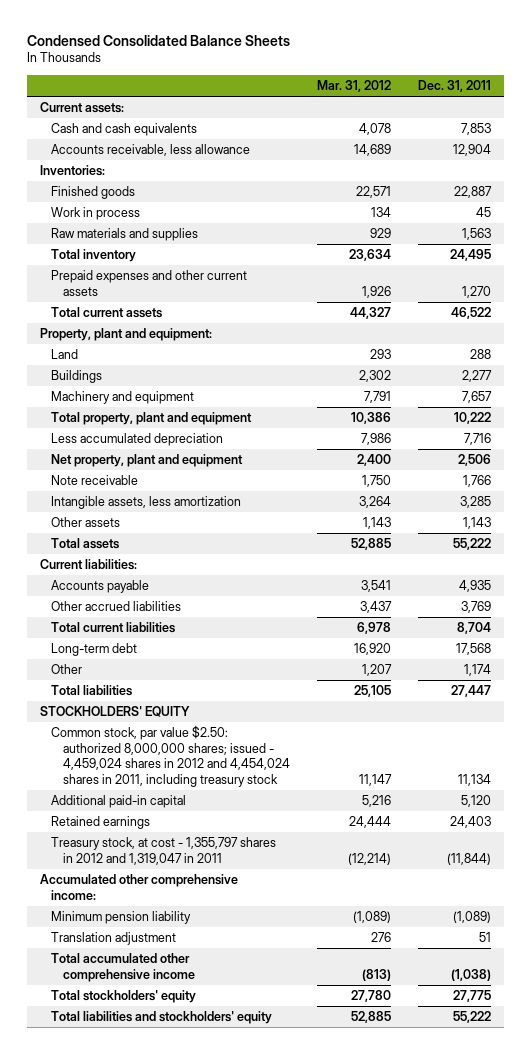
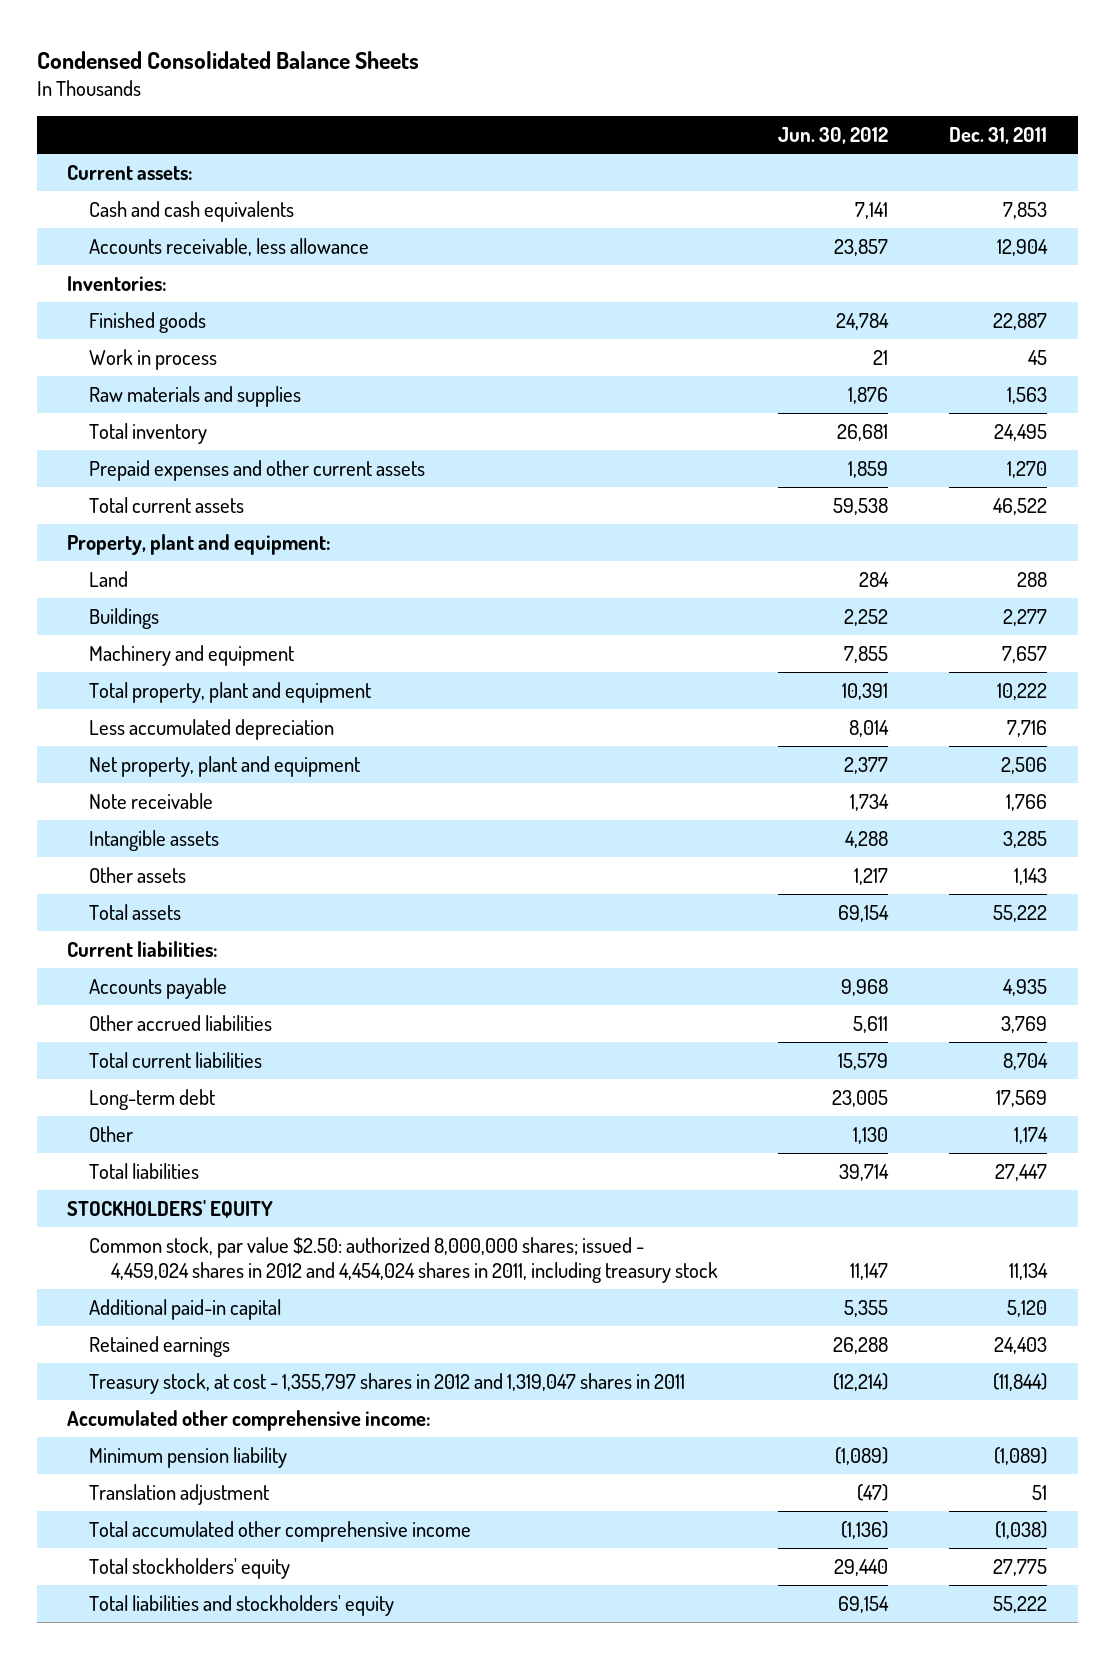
[316,80,391,93] Mar. 31, 2012 -> none
none -> [778,127,889,145] Jun. 30, 2012
[51,496,242,510] Intangible assets, less amortization -> [89,829,220,851] Intangible assets
[455,643,491,656] 17,568 -> [996,1089,1048,1107] 17,569
[51,837,277,865] Treasury stock, at cost - 1,355,797 shares in 2012 and 1,319,047 in 2011 -> [89,1372,686,1394] Treasury stock, at cost - 1,355,797 shares in 2012 and 1,319,047 shares in 2011

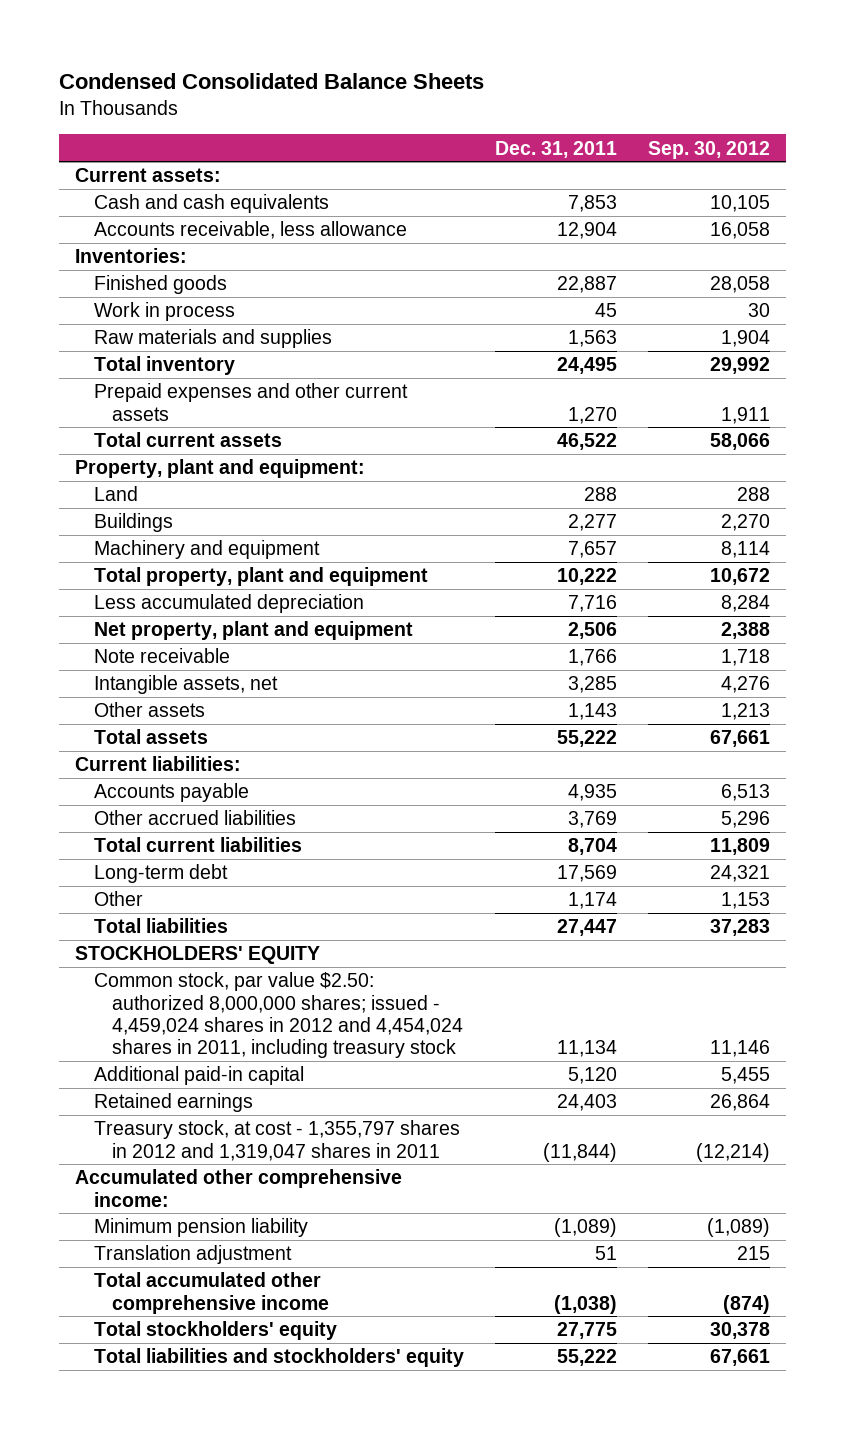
[778,127,889,145] Jun. 30, 2012 -> none
none -> [648,140,771,159] Sep. 30, 2012
[89,829,220,851] Intangible assets -> [93,675,278,695] Intangible assets, net

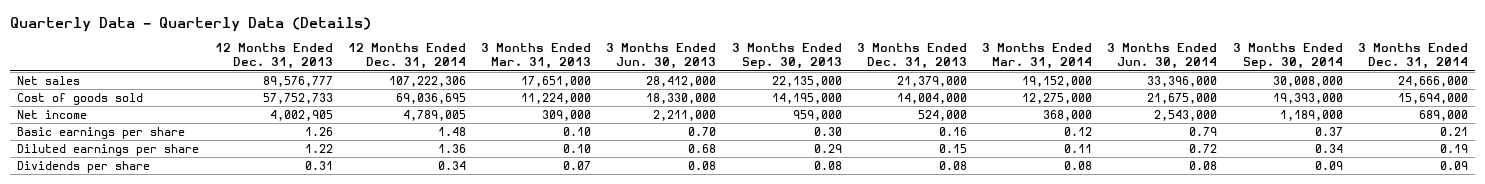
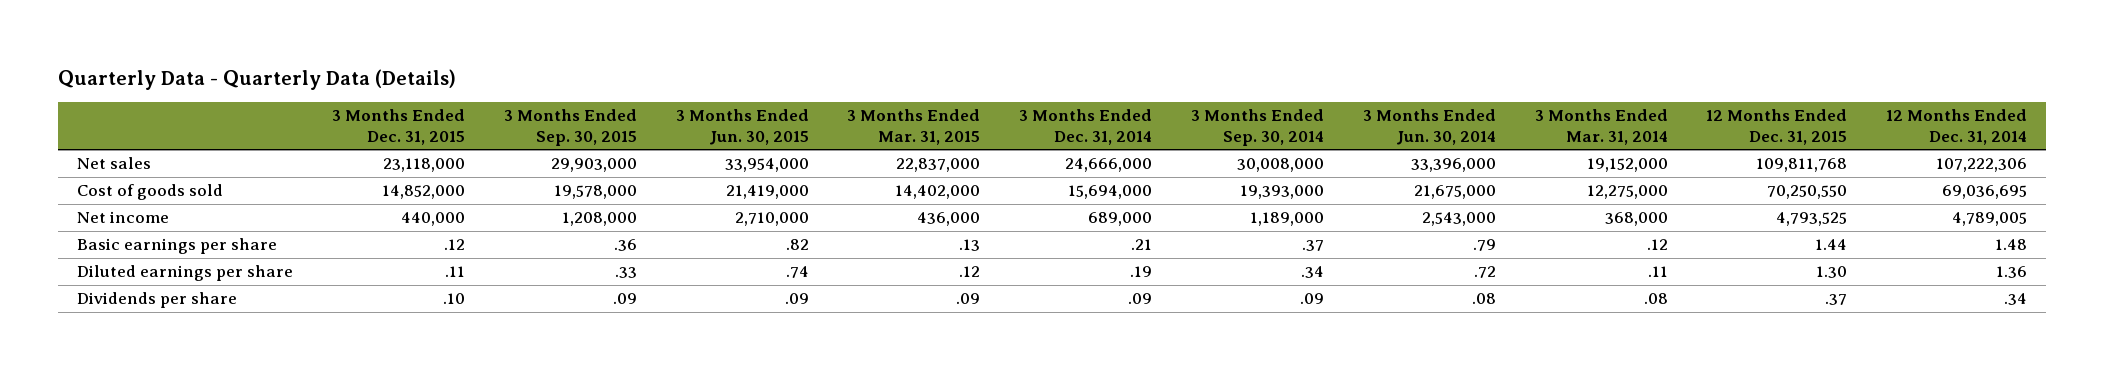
[214,43,333,70] 12 Months Ended Dec. 31, 2013 -> none
[481,43,592,70] 3 Months Ended Mar. 31, 2013 -> none
[606,43,717,70] 3 Months Ended Jun. 30, 2013 -> none
[731,43,842,70] 3 Months Ended Sep. 30, 2013 -> none
[856,43,967,70] 3 Months Ended Dec. 31, 2013 -> none
none -> [332,109,466,145] 3 Months Ended Dec. 31, 2015
none -> [503,109,637,146] 3 Months Ended Sep. 30, 2015
none -> [675,109,809,145] 3 Months Ended Jun. 30, 2015
none -> [847,109,981,145] 3 Months Ended Mar. 31, 2015
none -> [1706,109,1848,145] 12 Months Ended Dec. 31, 2015
[1064,126,1093,136] 0.12 -> [1646,239,1668,251] .12
[1189,126,1218,136] 0.79 -> [1472,239,1496,252] .79
[1314,126,1343,136] 0.37 -> [1301,240,1324,252] .37
[1439,126,1468,136] 0.21 -> [1131,239,1153,251] .21
[1064,143,1093,153] 0.11 -> [1647,266,1668,278] .11
[1189,143,1218,153] 0.72 -> [1473,266,1496,279] .72
[1314,143,1343,153] 0.34 -> [1300,266,1324,279] .34
[1439,143,1468,153] 0.19 -> [1130,266,1153,278] .19
[437,160,466,170] 0.34 -> [2004,293,2028,306] .34
[1064,160,1093,170] 0.08 -> [1643,293,1668,305] .08
[1189,160,1218,170] 0.08 -> [1471,293,1496,305] .08
[1314,160,1343,170] 0.09 -> [1299,293,1324,305] .09
[1439,160,1468,170] 0.09 -> [1128,293,1153,305] .09

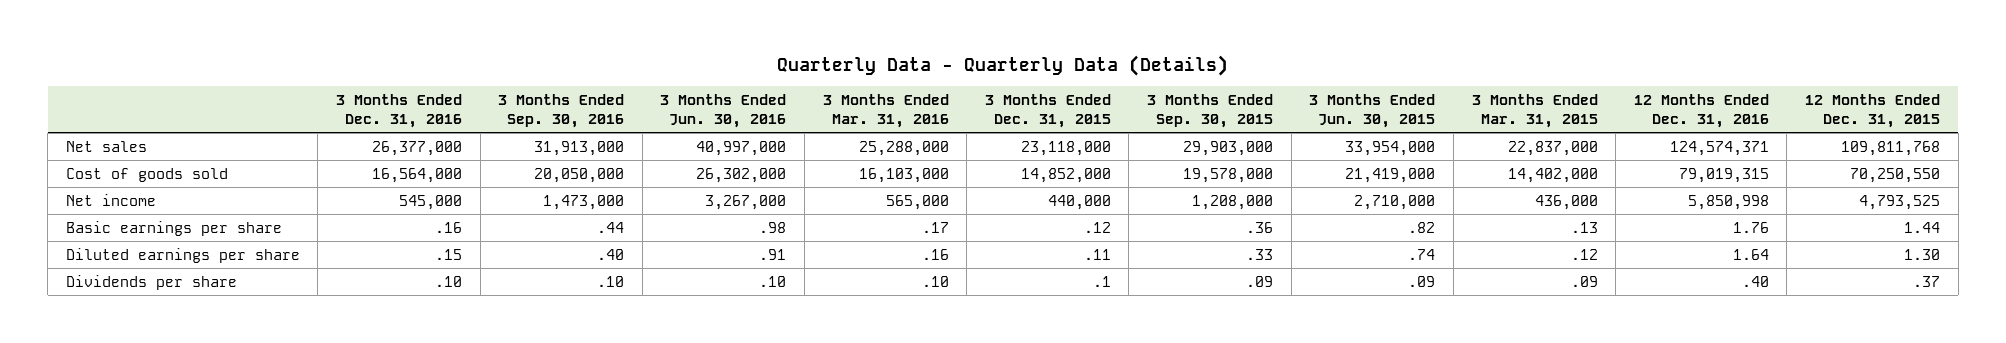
[1019,109,1153,145] 3 Months Ended Dec. 31, 2014 -> none
[1190,109,1324,146] 3 Months Ended Sep. 30, 2014 -> none
[1362,109,1496,145] 3 Months Ended Jun. 30, 2014 -> none
[1534,109,1668,145] 3 Months Ended Mar. 31, 2014 -> none
[1886,109,2028,145] 12 Months Ended Dec. 31, 2014 -> none
none -> [335,93,462,129] 3 Months Ended Dec. 31, 2016
none -> [498,93,625,129] 3 Months Ended Sep. 30, 2016
none -> [660,93,787,129] 3 Months Ended Jun. 30, 2016
none -> [822,93,949,129] 3 Months Ended Mar. 31, 2016
none -> [1633,93,1769,129] 12 Months Ended Dec. 31, 2016
[443,293,466,305] .10 -> [1092,275,1111,287] .1

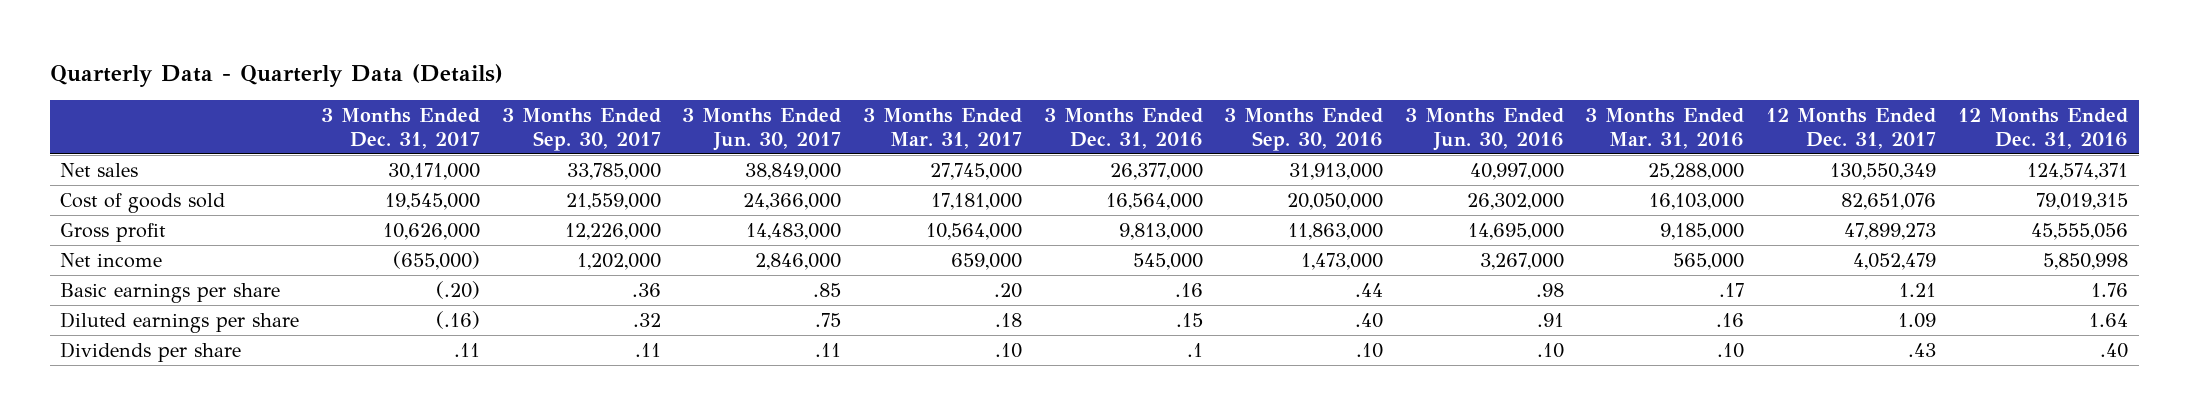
[984,93,1111,129] 3 Months Ended Dec. 31, 2015 -> none
[1147,93,1274,129] 3 Months Ended Sep. 30, 2015 -> none
[1309,93,1436,129] 3 Months Ended Jun. 30, 2015 -> none
[1471,93,1598,129] 3 Months Ended Mar. 31, 2015 -> none
[1805,93,1941,129] 12 Months Ended Dec. 31, 2015 -> none
none -> [321,108,481,149] 3 Months Ended Dec. 31, 2017
none -> [501,108,661,151] 3 Months Ended Sep. 30, 2017
none -> [682,108,842,151] 3 Months Ended Jun. 30, 2017
none -> [862,108,1022,149] 3 Months Ended Mar. 31, 2017
none -> [1766,108,1937,149] 12 Months Ended Dec. 31, 2017
none -> [60,222,167,242] Gross profit
[434,275,462,287] .10 -> [1186,342,1203,357] .1

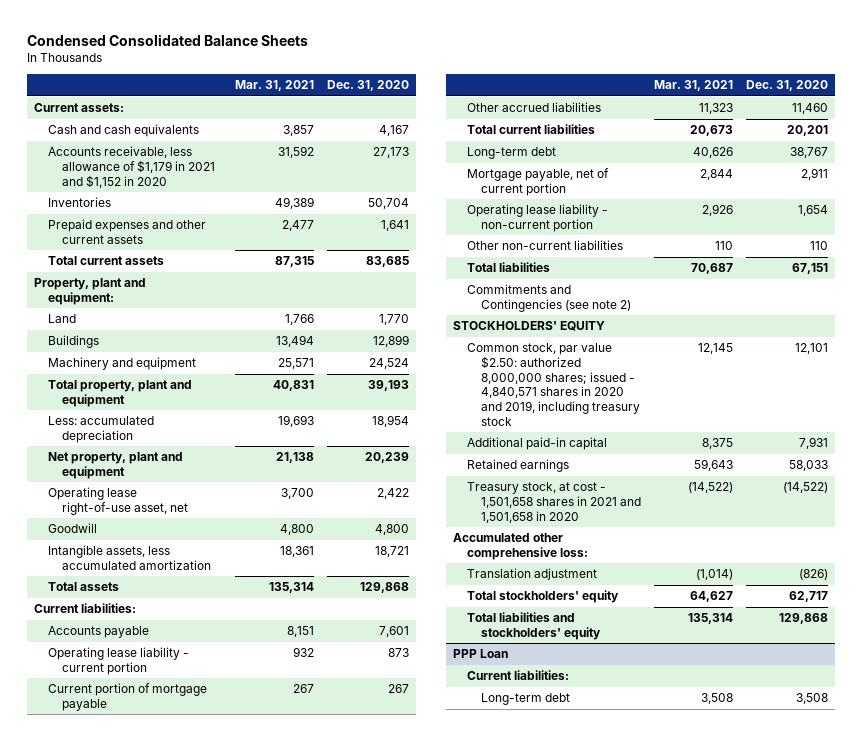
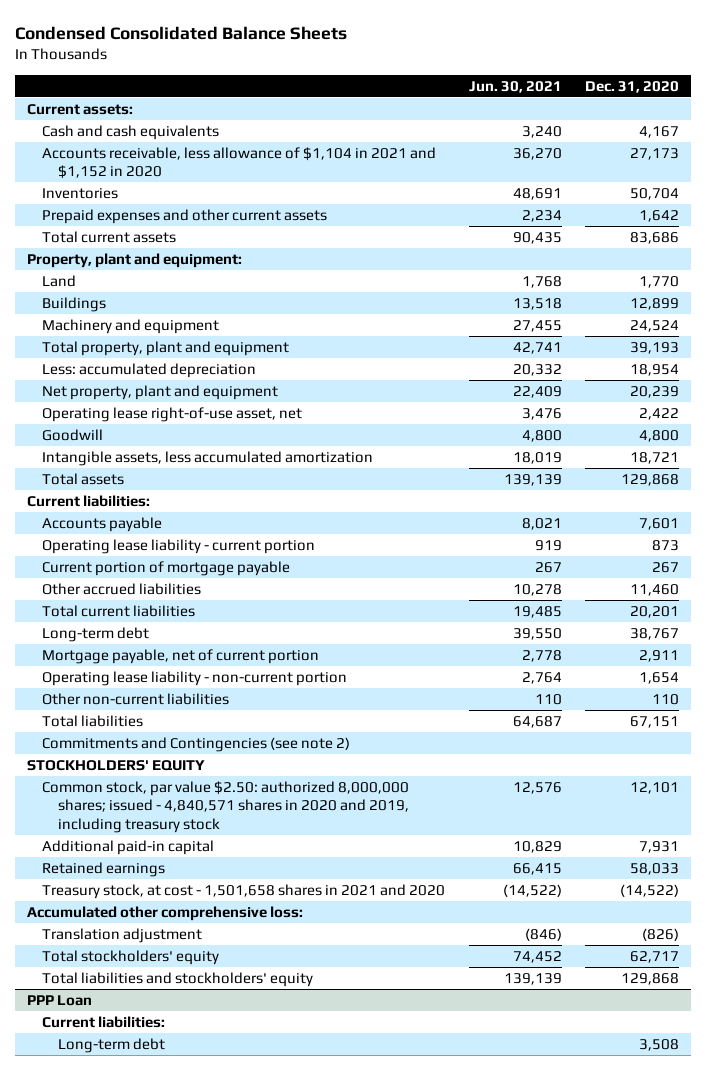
[235,80,315,92] Mar. 31, 2021 -> none
none -> [468,80,562,93] Jun. 30, 2021
[47,146,215,188] Accounts receivable, less allowance of $1,179 in 2021 and $1,152 in 2020 -> [42,147,437,180] Accounts receivable, less allowance of $1,104 in 2021 and $1,152 in 2020
[381,220,410,232] 1,641 -> [639,210,680,223] 1,642
[366,256,410,268] 83,685 -> [630,232,680,245] 83,686
[466,482,641,523] Treasury stock, at cost - 1,501,658 shares in 2021 and 1,501,658 in 2020 -> [42,884,446,900] Treasury stock, at cost - 1,501,658 shares in 2021 and 2020

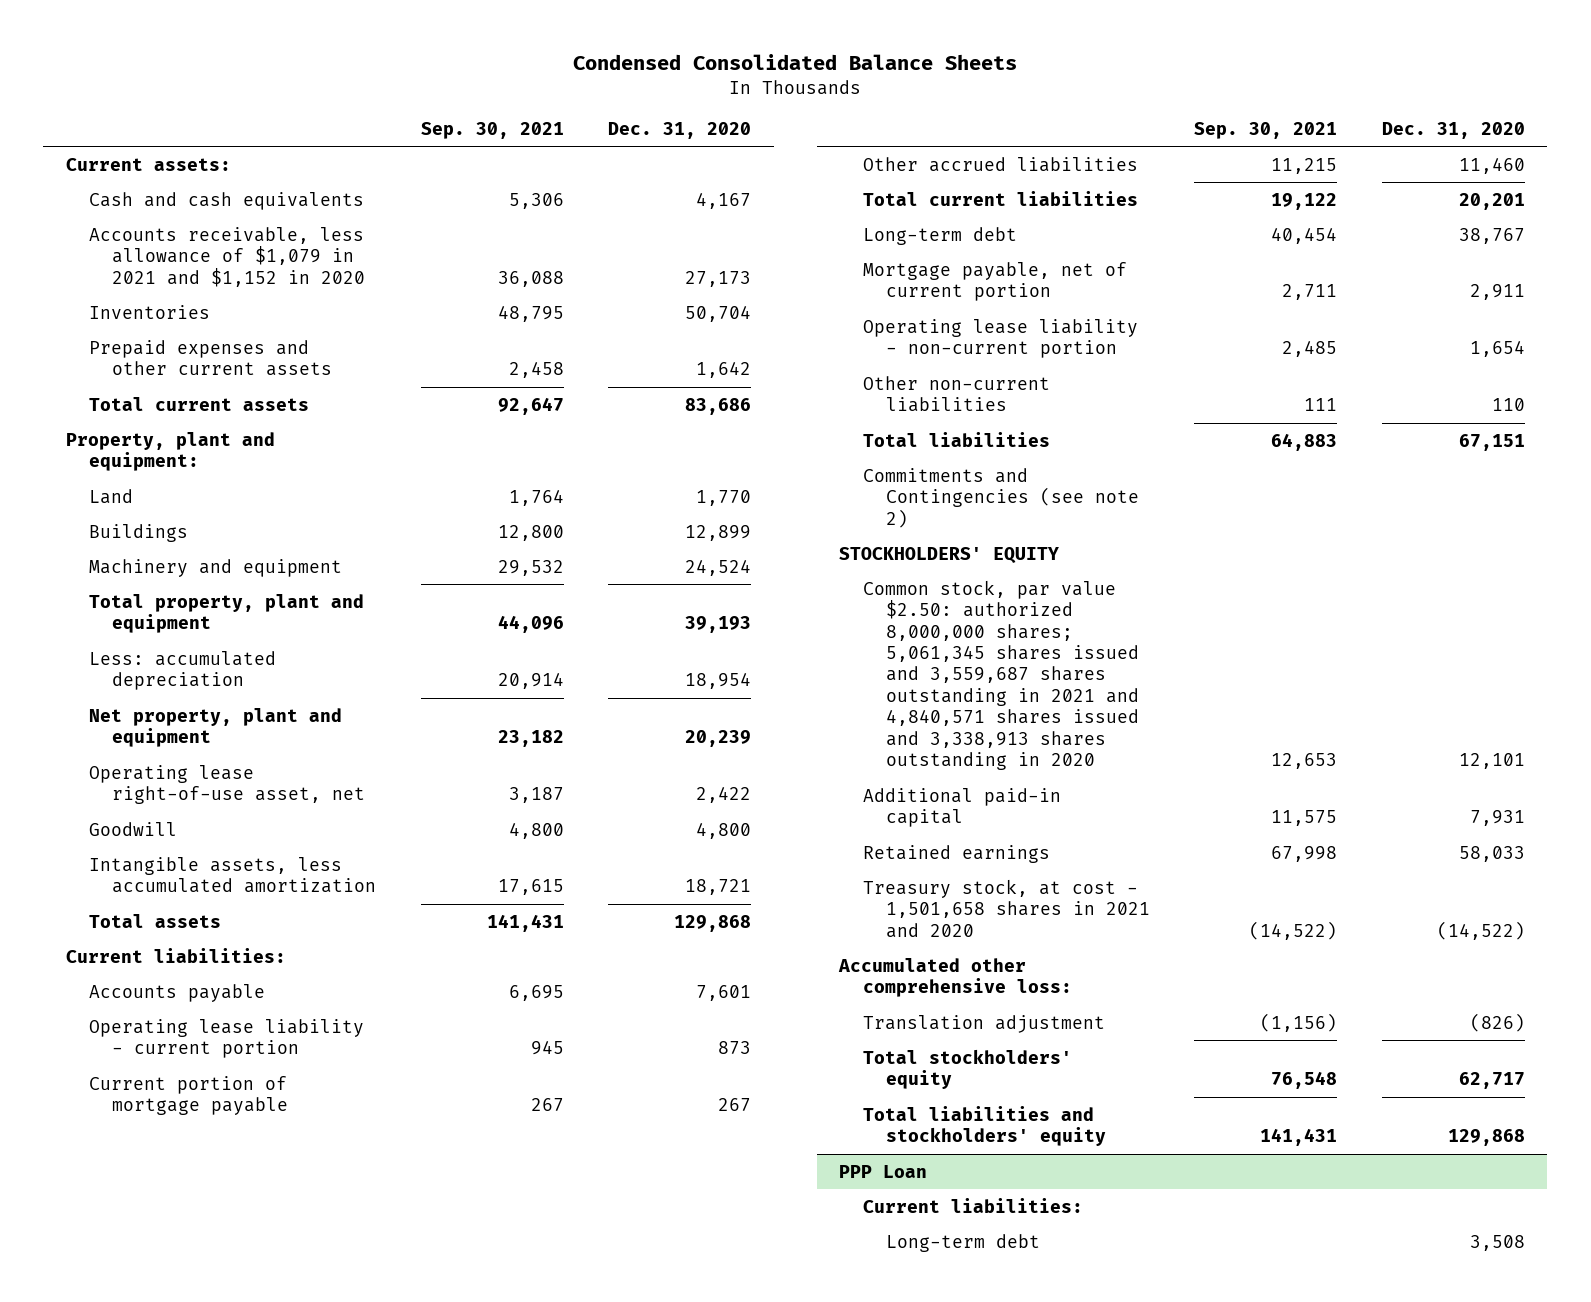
[468,80,562,93] Jun. 30, 2021 -> none
none -> [420,121,564,139] Sep. 30, 2021
[42,147,437,180] Accounts receivable, less allowance of $1,104 in 2021 and $1,152 in 2020 -> [88,226,365,287] Accounts receivable, less allowance of $1,079 in 2021 and $1,152 in 2020
[42,781,410,833] Common stock, par value $2.50: authorized 8,000,000 shares; issued - 4,840,571 shares in 2020 and 2019, including treasury stock -> [862,579,1139,771] Common stock, par value $2.50: authorized 8,000,000 shares; 5,061,345 shares issued and 3,559,687 shares outstanding in 2021 and 4,840,571 shares issued and 3,338,913 shares outstanding in 2020

